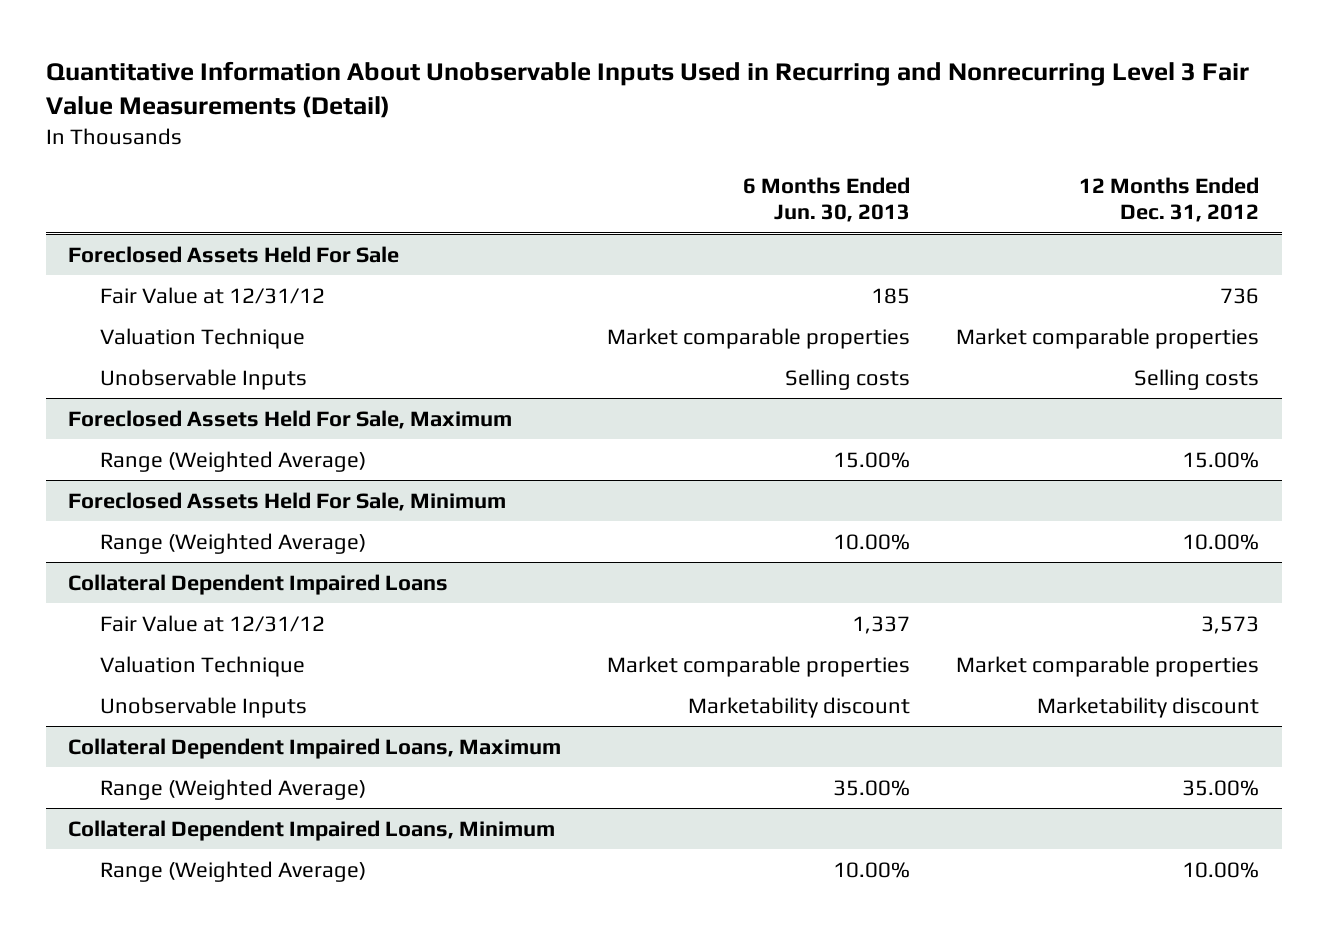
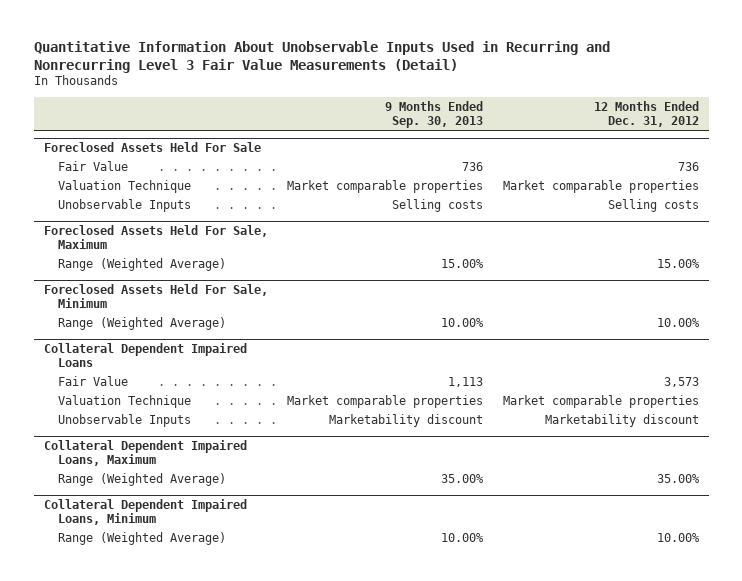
[743,177,911,223] 6 Months Ended Jun. 30, 2013 -> none
none -> [385,100,484,129] 9 Months Ended Sep. 30, 2013
[100,286,326,304] Fair Value at 12/31/12 -> [57,160,128,171] Fair Value
[100,614,326,632] Fair Value at 12/31/12 -> [57,375,128,386] Fair Value

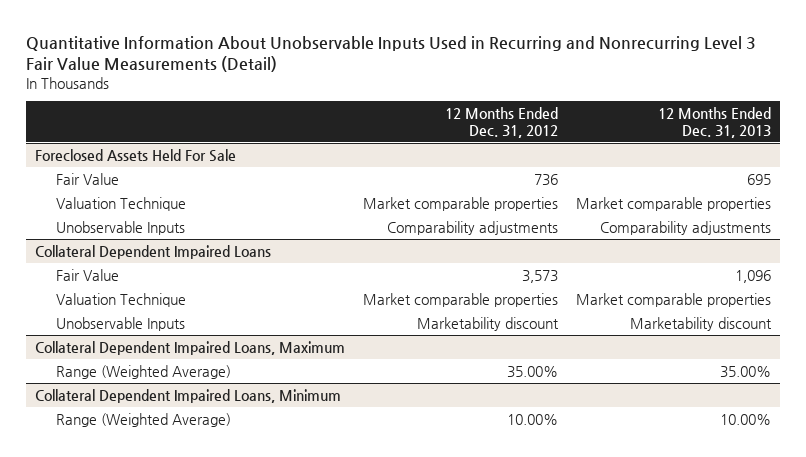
[385,100,484,129] 9 Months Ended Sep. 30, 2013 -> none
none -> [658,107,772,138] 12 Months Ended Dec. 31, 2013
[43,224,268,250] Foreclosed Assets Held For Sale, Maximum -> none
[57,257,226,271] Range (Weighted Average) -> none
[43,283,268,309] Foreclosed Assets Held For Sale, Minimum -> none
[57,316,226,330] Range (Weighted Average) -> none
[607,198,699,212] Selling costs -> [387,220,559,235] Comparability adjustments

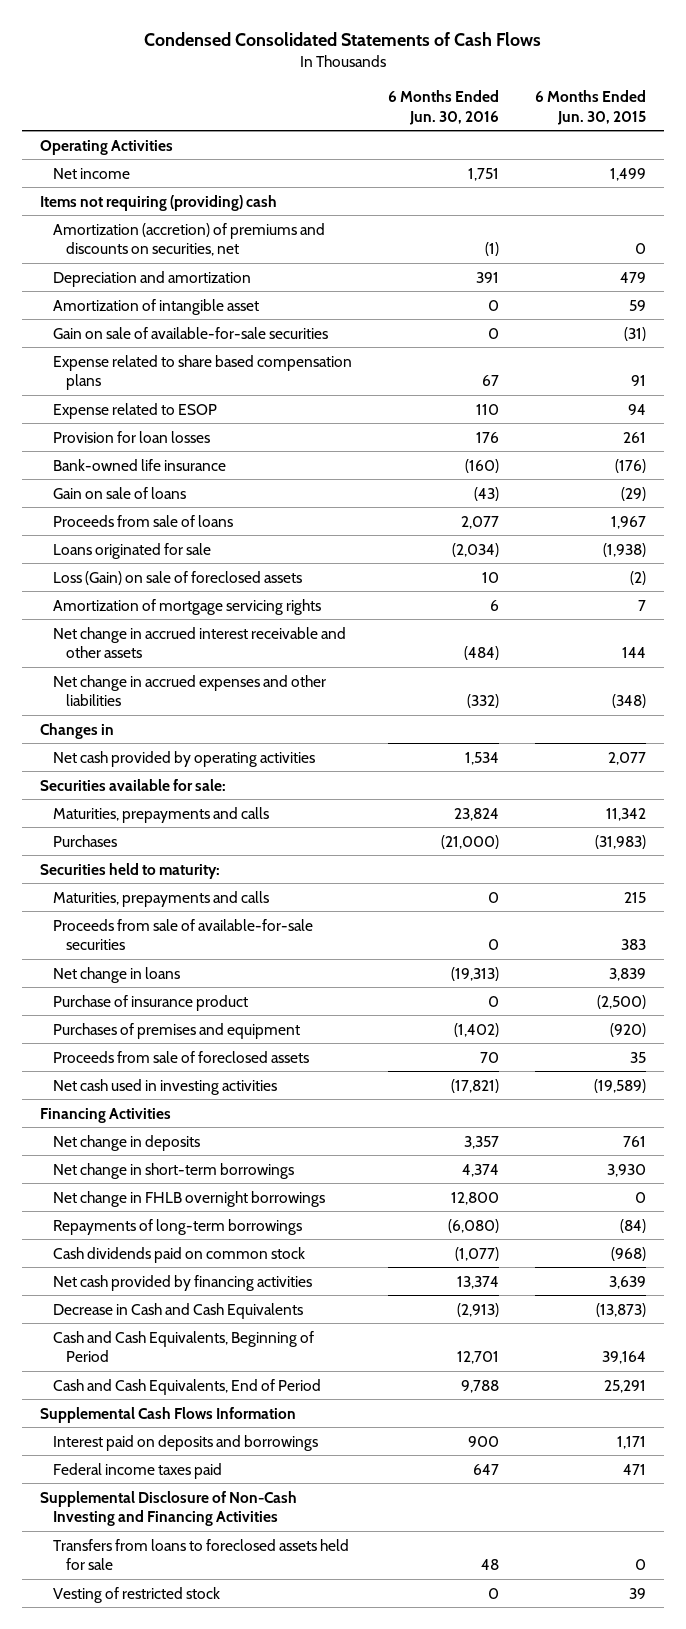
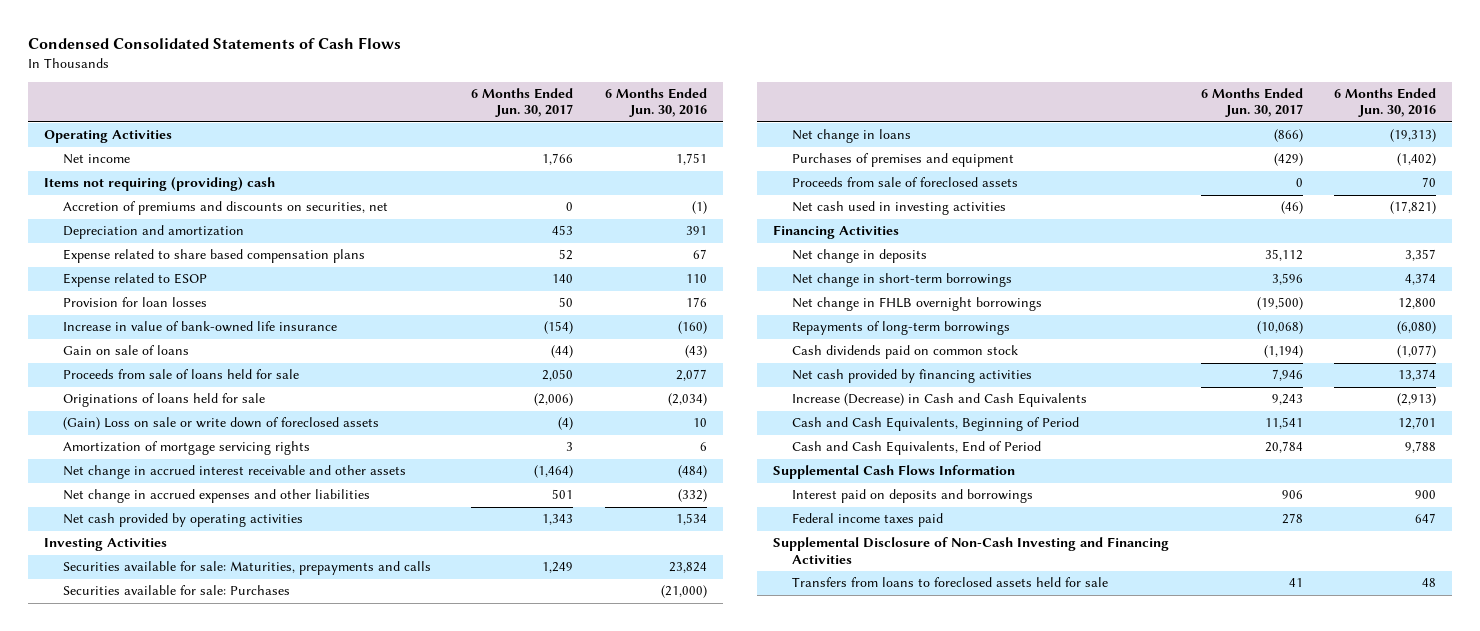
[535,89,647,125] 6 Months Ended Jun. 30, 2015 -> none
none -> [471,88,574,118] 6 Months Ended Jun. 30, 2017
[52,222,325,257] Amortization (accretion) of premiums and discounts on securities, net -> [62,201,388,216] Accretion of premiums and discounts on securities, net
[52,298,259,315] Amortization of intangible asset -> none
[52,326,328,339] Gain on sale of available-for-sale securities -> none
[52,458,226,471] Bank-owned life insurance -> [62,321,337,333] Increase in value of bank-owned life insurance
[52,514,233,527] Proceeds from sale of loans -> [62,369,299,380] Proceeds from sale of loans held for sale
[52,542,211,559] Loans originated for sale -> [62,393,265,408] Originations of loans held for sale
[52,570,302,585] Loss (Gain) on sale of foreclosed assets -> [62,417,379,431] (Gain) Loss on sale or write down of foreclosed assets
[39,722,114,739] Changes in -> none
[39,778,226,791] Securities available for sale: -> none
[39,862,220,879] Securities held to maturity: -> none
[52,890,269,907] Maturities, prepayments and calls -> none
[52,918,313,951] Proceeds from sale of available-for-sale securities -> none
none -> [43,538,167,552] Investing Activities
[52,806,269,823] Maturities, prepayments and calls -> [62,561,431,576] Securities available for sale: Maturities, prepayments and calls
[52,834,117,847] Purchases -> [62,585,290,596] Securities available for sale: Purchases
[52,994,248,1011] Purchase of insurance product -> none
[52,1302,303,1319] Decrease in Cash and Cash Equivalents -> [792,393,1088,408] Increase (Decrease) in Cash and Cash Equivalents
[52,1586,220,1603] Vesting of restricted stock -> none

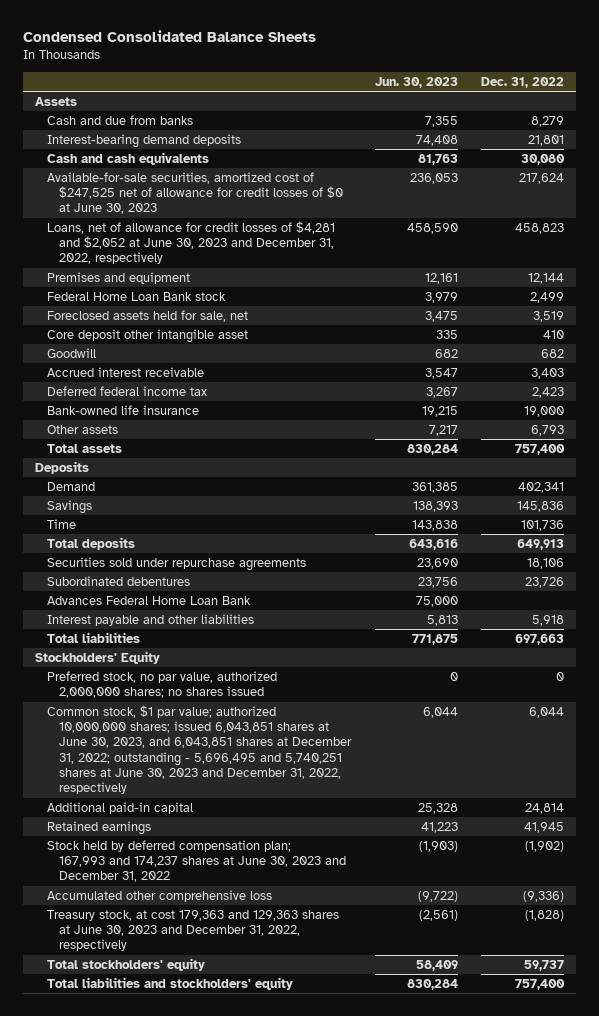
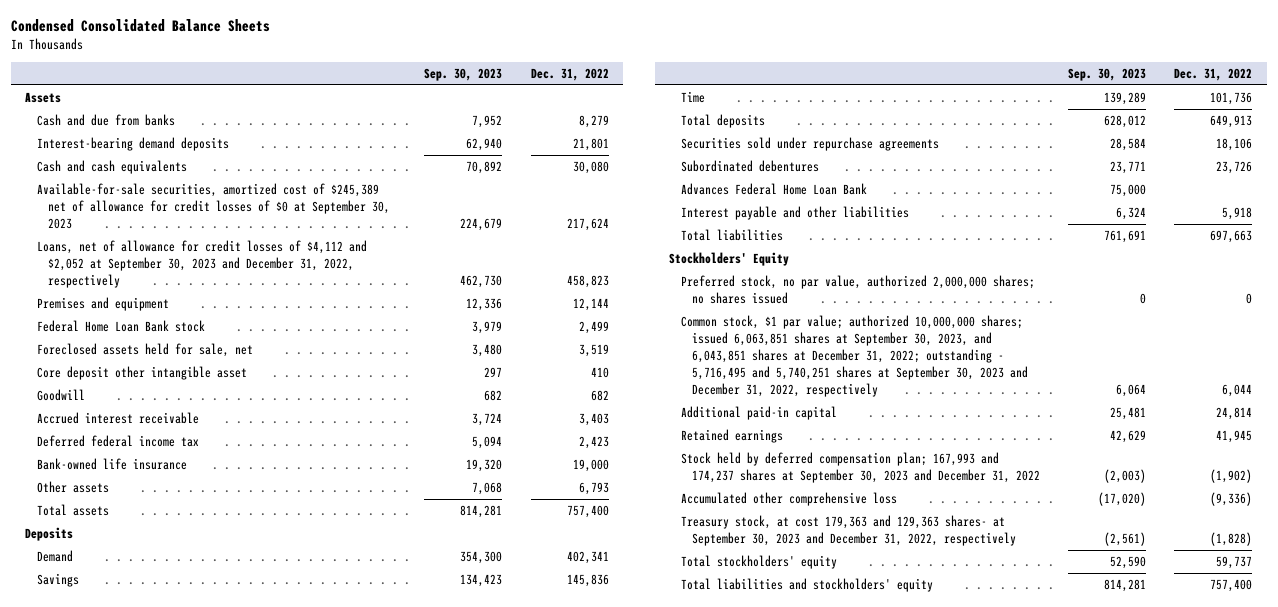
[374,76,458,88] Jun. 30, 2023 -> none
none -> [424,67,503,81] Sep. 30, 2023
[46,171,343,215] Available-for-sale securities, amortized cost of $247,525 net of allowance for credit losses of $0 at June 30, 2023 -> [36,183,391,229] Available-for-sale securities, amortized cost of $245,389 net of allowance for credit losses of $0 at September 30, 2023
[46,220,335,265] Loans, net of allowance for credit losses of $4,281 and $2,052 at June 30, 2023 and December 31, 2022, respectively -> [36,240,367,288] Loans, net of allowance for credit losses of $4,112 and $2,052 at September 30, 2023 and December 31, 2022, respectively
[46,704,352,795] Common stock, $1 par value; authorized 10,000,000 shares; issued 6,043,851 shares at June 30, 2023, and 6,043,851 shares at December 31, 2022; outstanding - 5,696,495 and 5,740,251 shares at June 30, 2023 and December 31, 2022, respectively -> [680,315,1029,397] Common stock, $1 par value; authorized 10,000,000 shares; issued 6,063,851 shares at September 30, 2023, and 6,043,851 shares at December 31, 2022; outstanding - 5,716,495 and 5,740,251 shares at September 30, 2023 and December 31, 2022, respectively
[46,839,346,883] Stock held by deferred compensation plan; 167,993 and 174,237 shares at June 30, 2023 and December 31, 2022 -> [680,452,1041,483] Stock held by deferred compensation plan; 167,993 and 174,237 shares at September 30, 2023 and December 31, 2022
[46,909,339,952] Treasury stock, at cost 179,363 and 129,363 shares at June 30, 2023 and December 31, 2022, respectively -> [680,515,1017,546] Treasury stock, at cost 179,363 and 129,363 shares- at September 30, 2023 and December 31, 2022, respectively

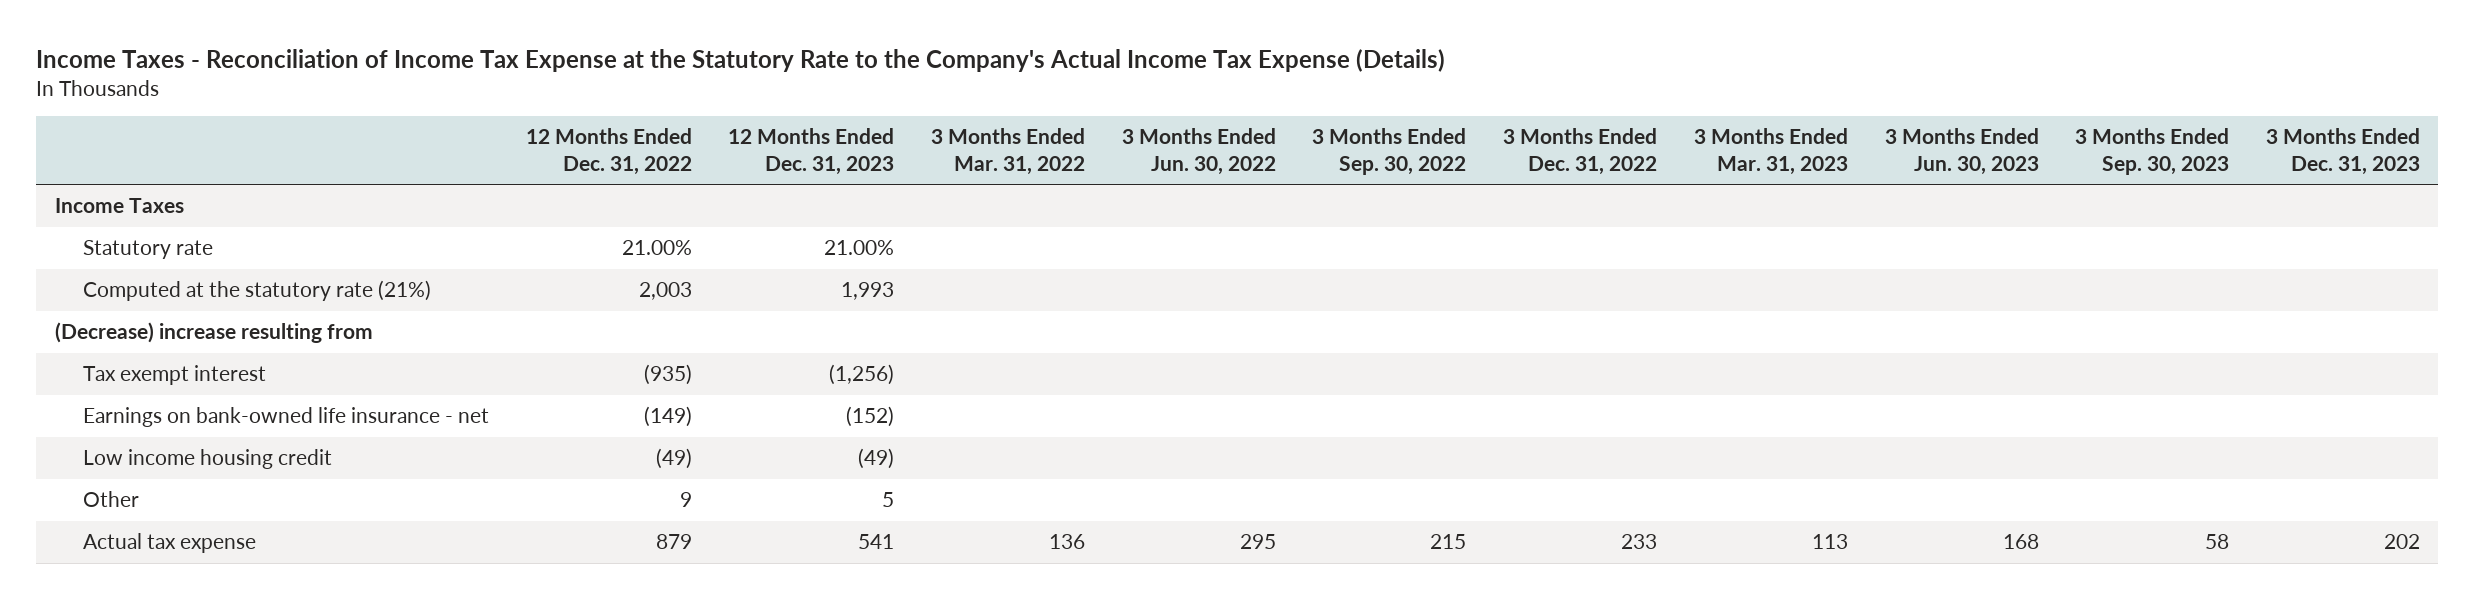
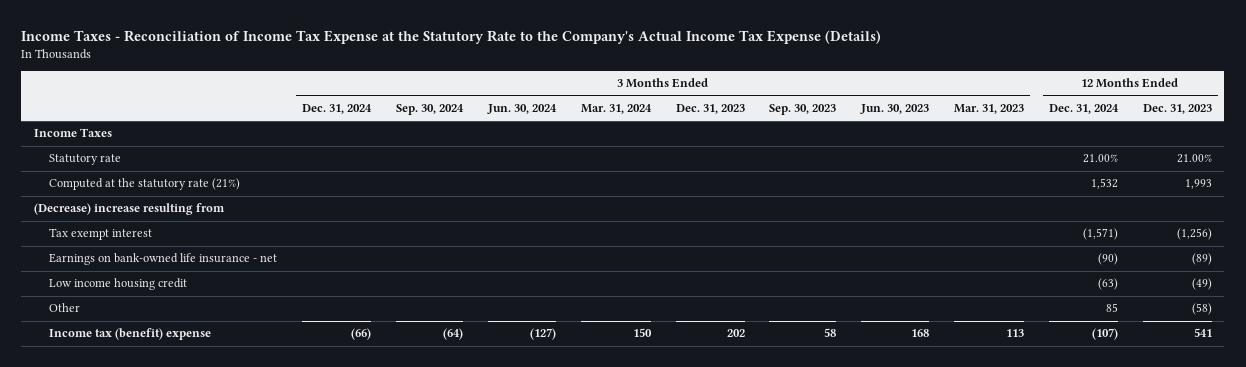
[525,128,692,175] 12 Months Ended Dec. 31, 2022 -> none
[930,128,1085,175] 3 Months Ended Mar. 31, 2022 -> none
[1121,128,1276,175] 3 Months Ended Jun. 30, 2022 -> none
[1312,128,1467,175] 3 Months Ended Sep. 30, 2022 -> none
[1503,128,1658,175] 3 Months Ended Dec. 31, 2022 -> none
none -> [302,103,373,114] Dec. 31, 2024
none -> [395,103,464,115] Sep. 30, 2024
none -> [486,103,557,114] Jun. 30, 2024
none -> [580,103,652,114] Mar. 31, 2024
none -> [1049,103,1120,114] Dec. 31, 2024
[846,406,895,428] (152) -> [1191,253,1212,266] (89)
[882,492,895,508] 5 -> [1191,303,1212,316] (58)
[82,533,256,554] Actual tax expense -> [49,328,212,341] Income tax (benefit) expense

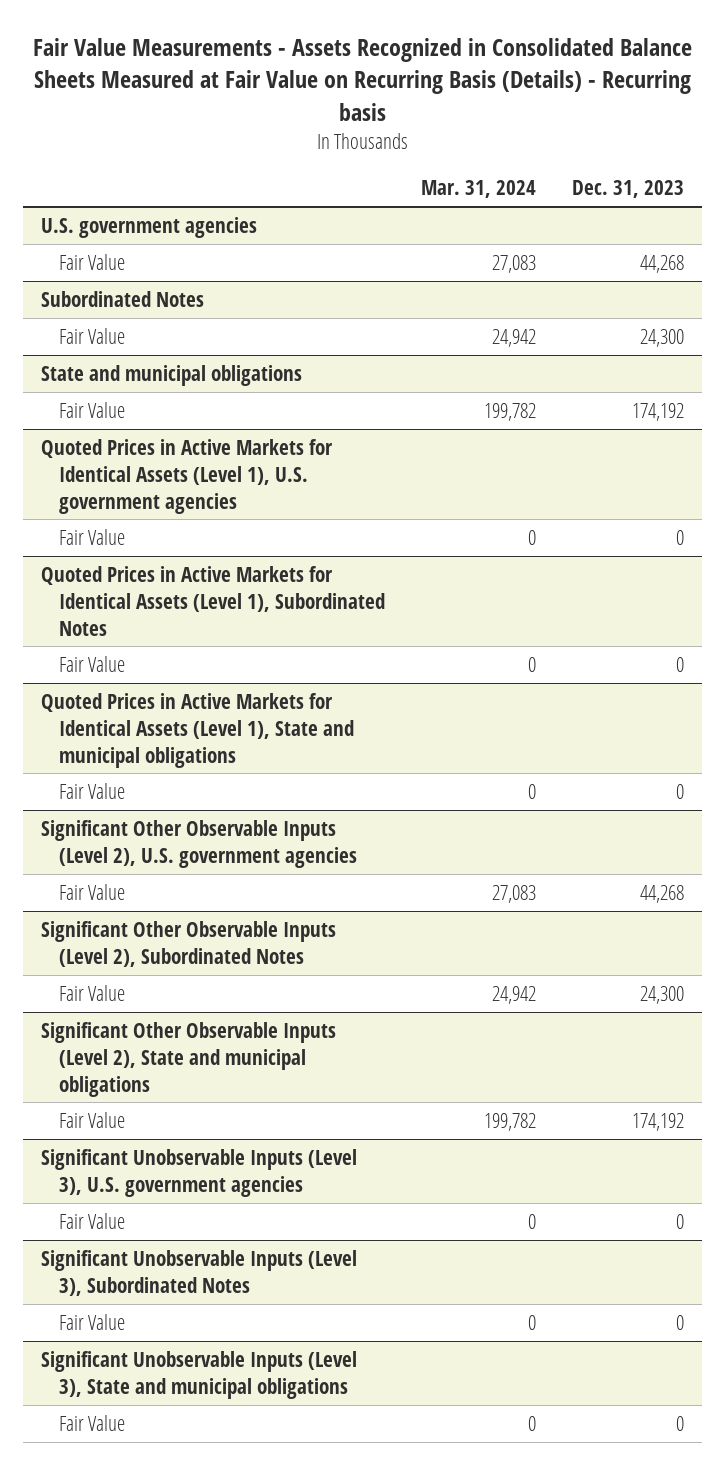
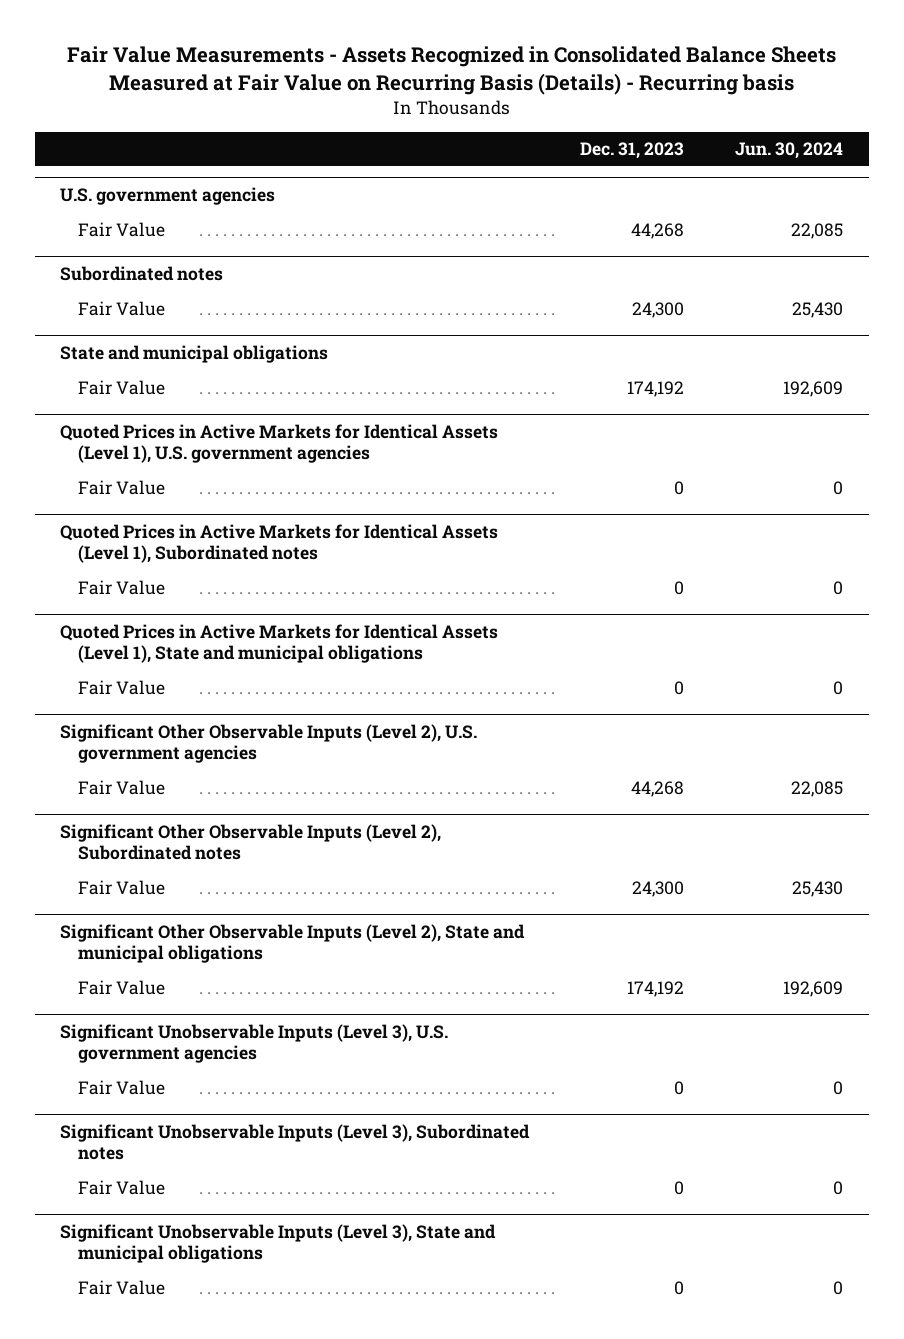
[420,180,536,199] Mar. 31, 2024 -> none
none -> [735,142,844,160] Jun. 30, 2024
[41,290,205,307] Subordinated Notes -> [60,265,224,281] Subordinated notes
[41,565,385,636] Quoted Prices in Active Markets for Identical Assets (Level 1), Subordinated Notes -> [60,523,499,563] Quoted Prices in Active Markets for Identical Assets (Level 1), Subordinated notes
[41,920,337,967] Significant Other Observable Inputs (Level 2), Subordinated Notes -> [60,823,442,860] Significant Other Observable Inputs (Level 2), Subordinated notes
[41,1249,358,1296] Significant Unobservable Inputs (Level 3), Subordinated Notes -> [60,1123,531,1160] Significant Unobservable Inputs (Level 3), Subordinated notes

